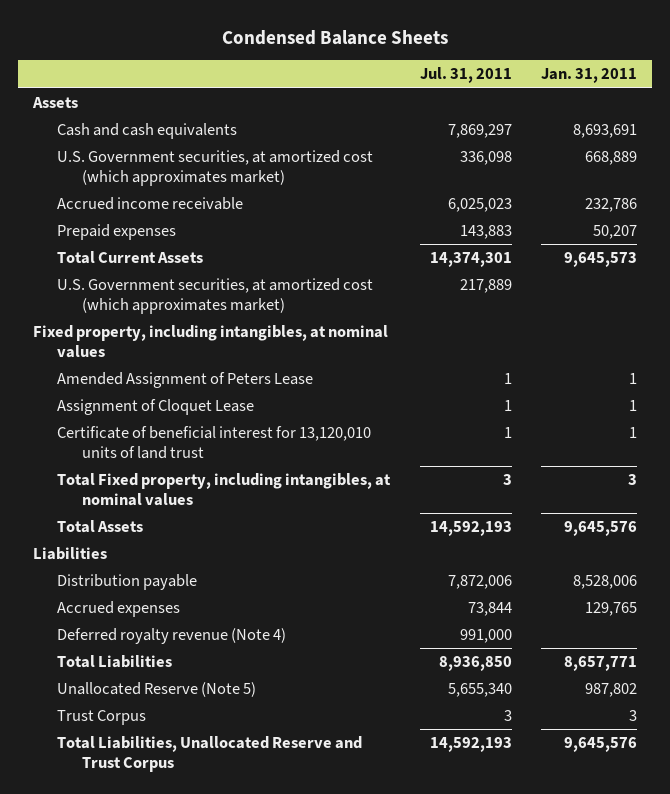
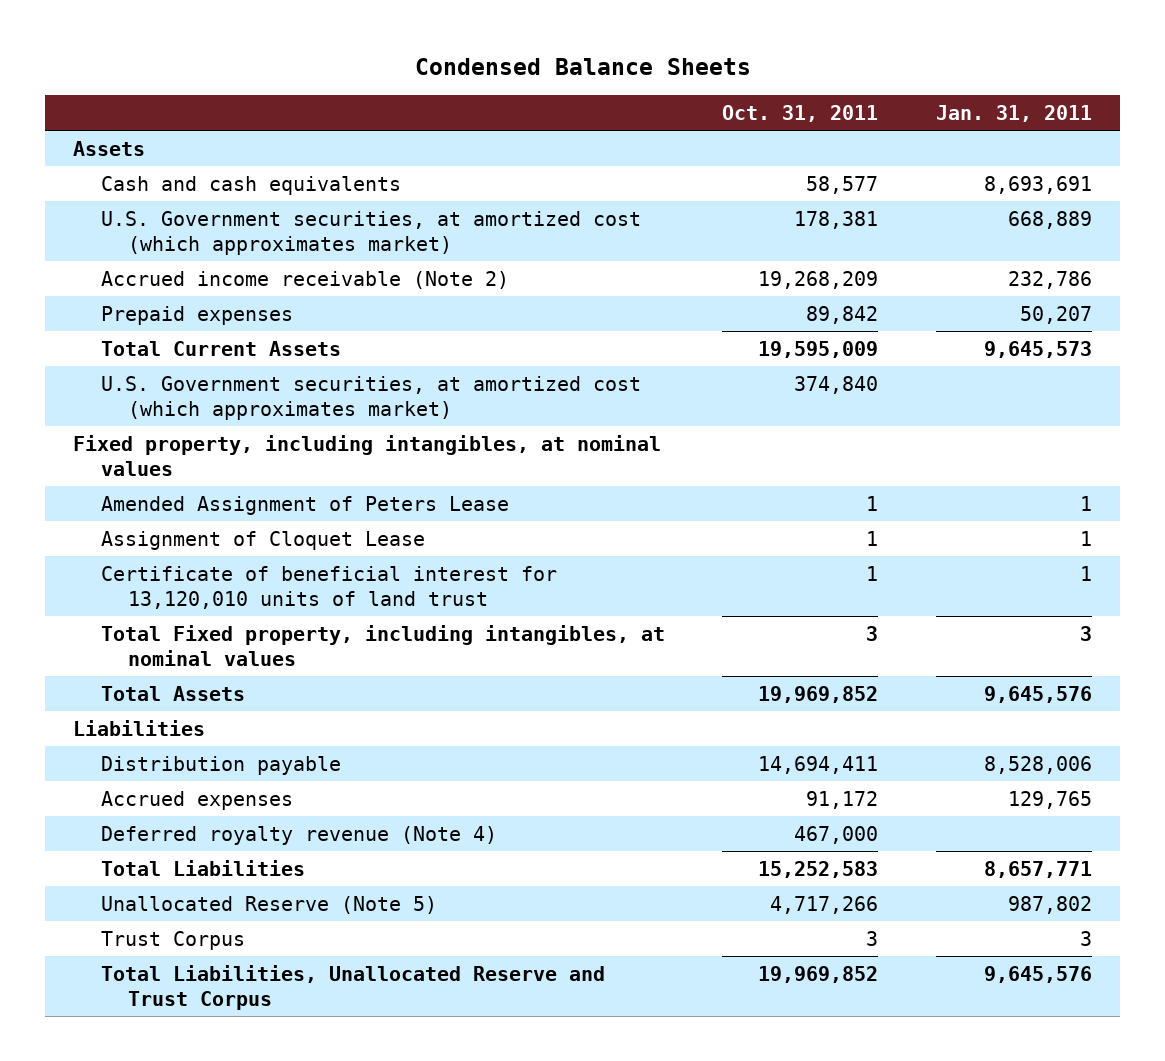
[419,67,512,84] Jul. 31, 2011 -> none
none -> [722,104,879,122] Oct. 31, 2011
[57,197,244,211] Accrued income receivable -> [100,270,509,289] Accrued income receivable (Note 2)

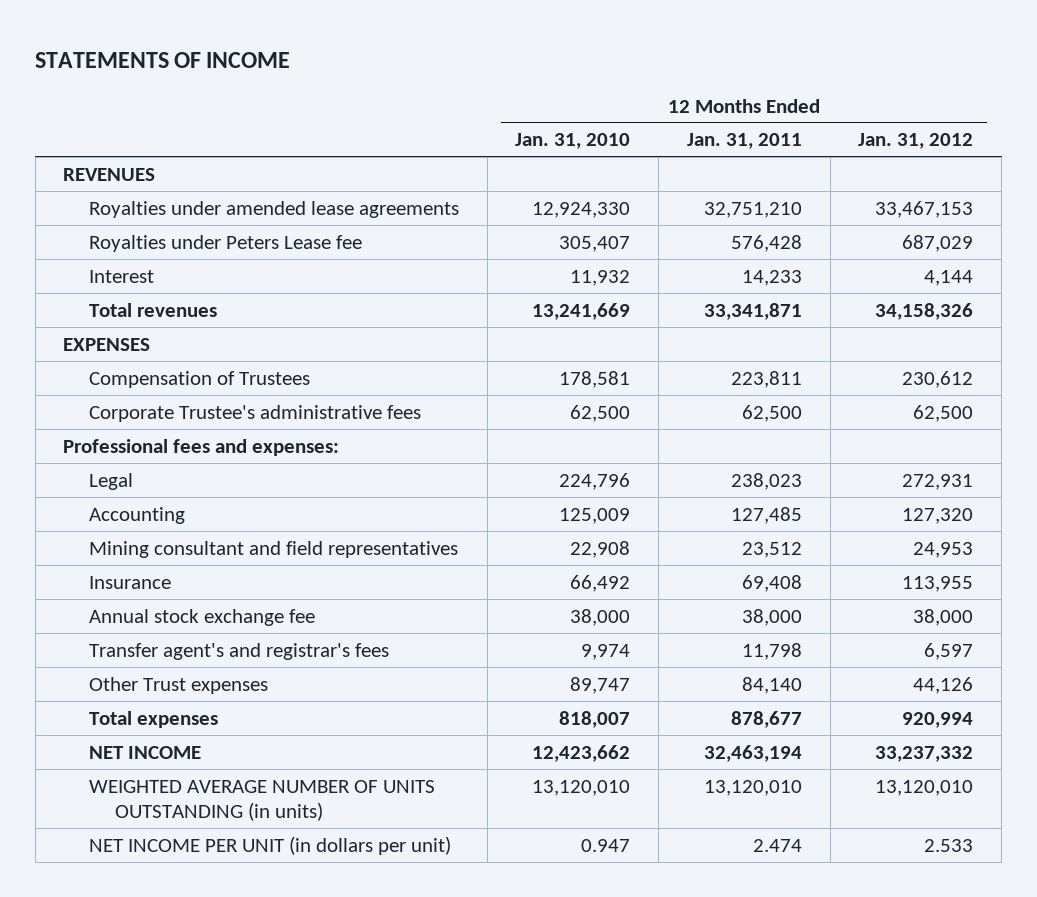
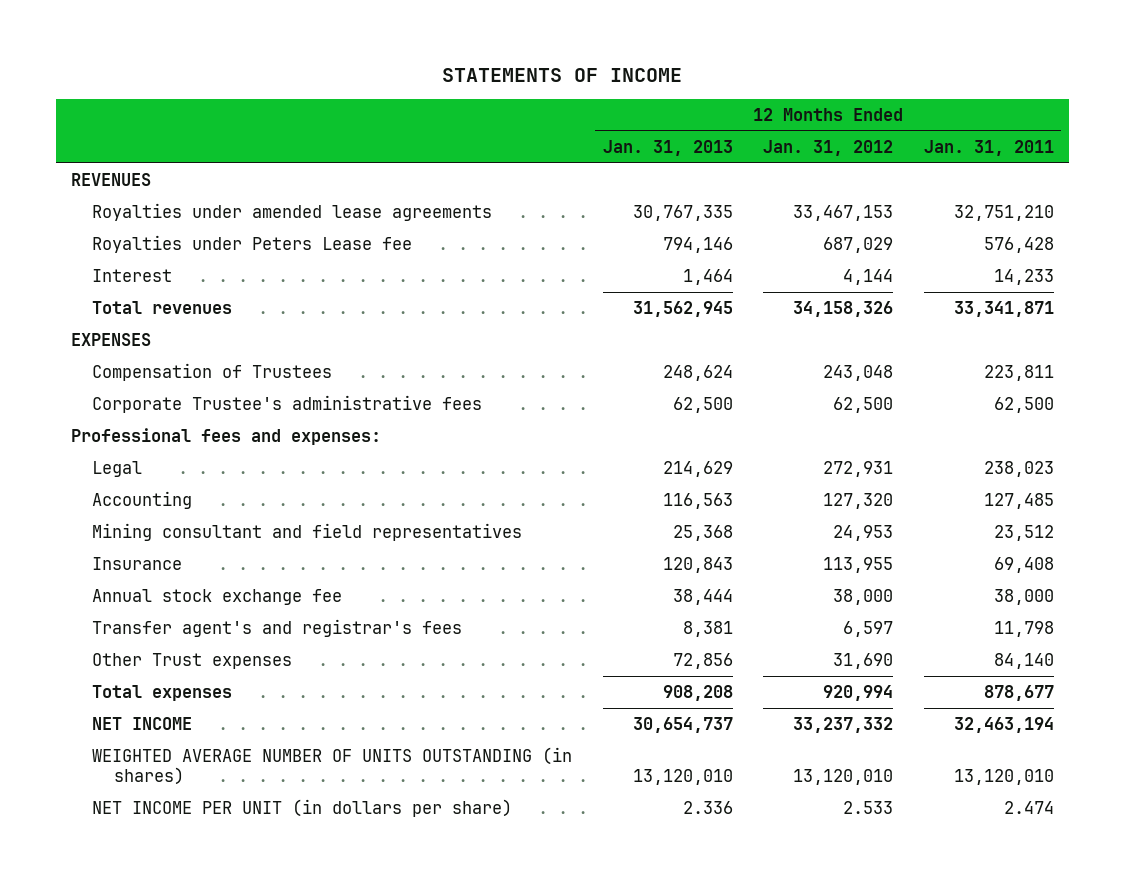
[515,133,631,150] Jan. 31, 2010 -> none
none -> [602,140,733,157] Jan. 31, 2013
[902,370,974,388] 230,612 -> [823,365,894,382] 243,048
[913,676,974,694] 44,126 -> [833,653,894,670] 31,690
[88,779,435,822] WEIGHTED AVERAGE NUMBER OF UNITS OUTSTANDING (in units) -> [92,747,573,786] WEIGHTED AVERAGE NUMBER OF UNITS OUTSTANDING (in shares)
[88,835,451,855] NET INCOME PER UNIT (in dollars per unit) -> [92,799,513,818] NET INCOME PER UNIT (in dollars per share)

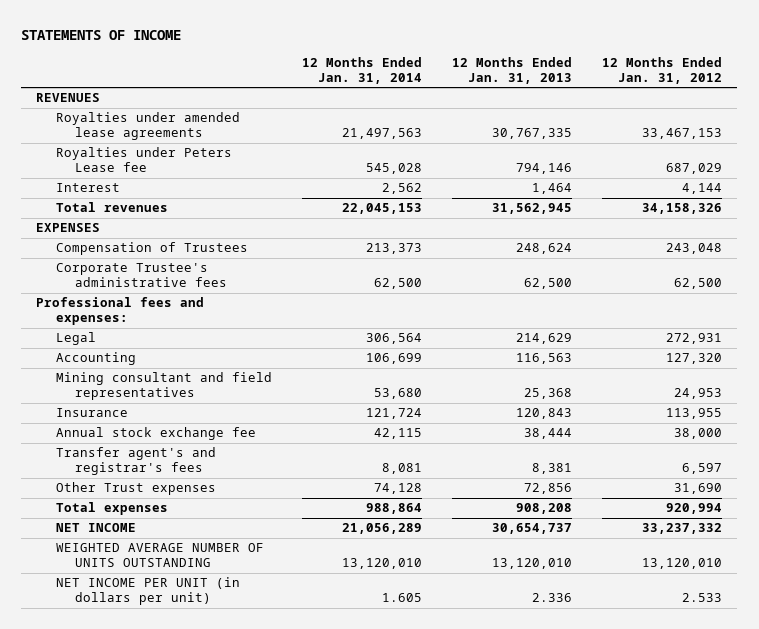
[923,140,1054,157] Jan. 31, 2011 -> none
none -> [301,56,422,84] 12 Months Ended Jan. 31, 2014
[92,747,573,786] WEIGHTED AVERAGE NUMBER OF UNITS OUTSTANDING (in shares) -> [55,543,264,568] WEIGHTED AVERAGE NUMBER OF UNITS OUTSTANDING
[92,799,513,818] NET INCOME PER UNIT (in dollars per share) -> [55,577,240,606] NET INCOME PER UNIT (in dollars per unit)

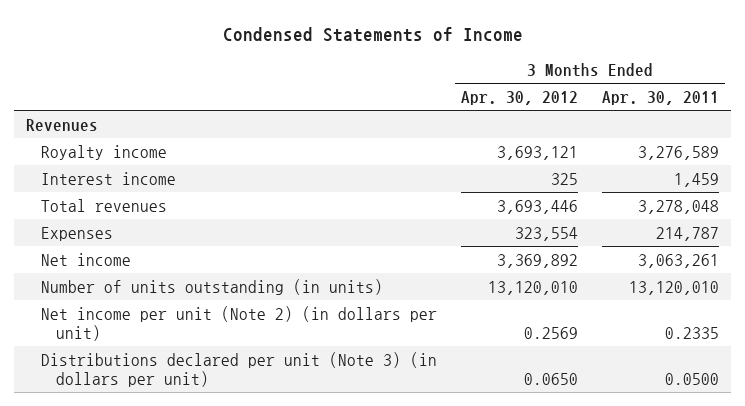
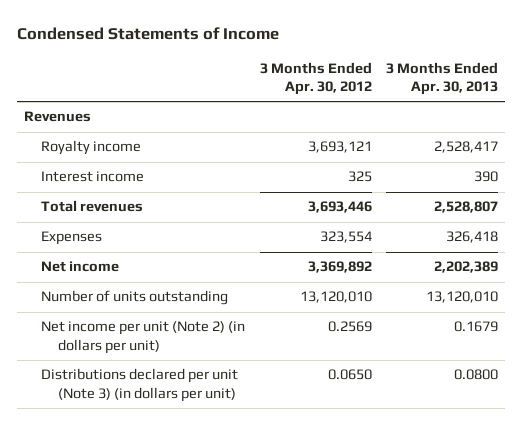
[601,91,719,106] Apr. 30, 2011 -> none
none -> [385,61,498,95] 3 Months Ended Apr. 30, 2013
[41,278,384,295] Number of units outstanding (in units) -> [41,290,229,306] Number of units outstanding

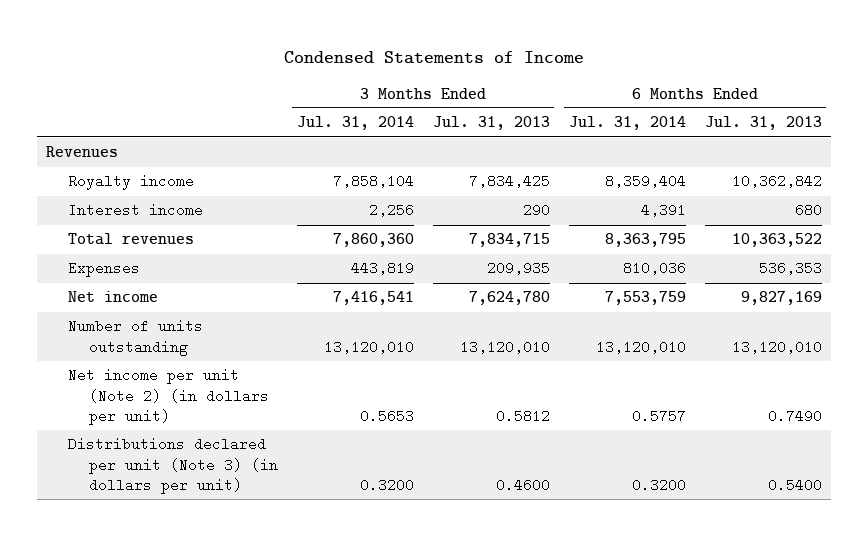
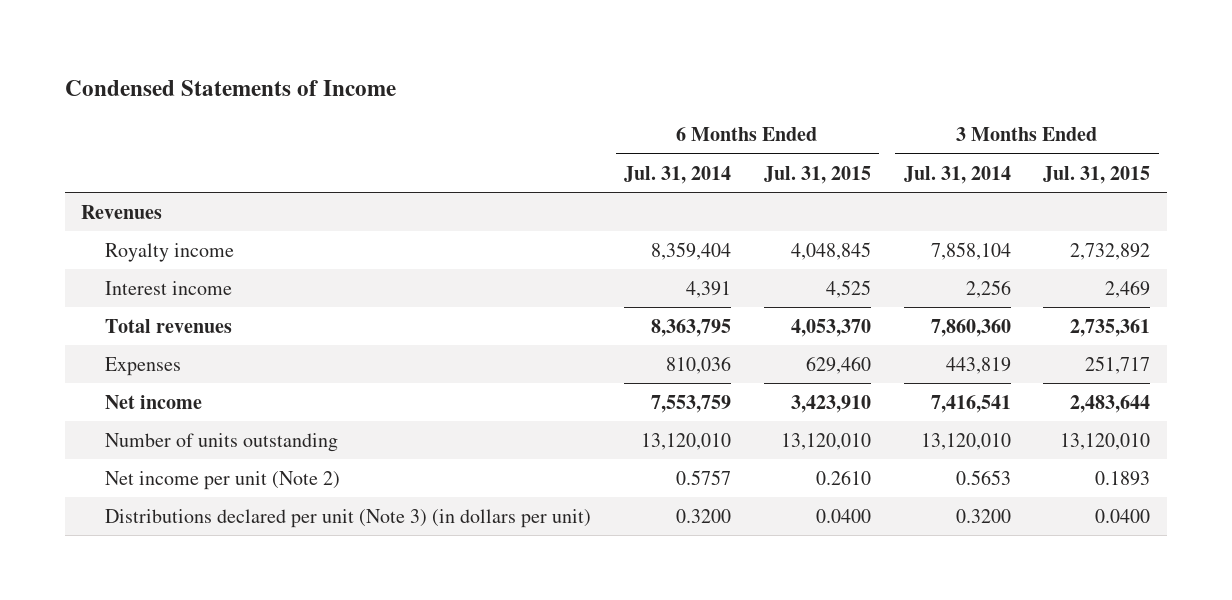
[432,116,550,131] Jul. 31, 2013 -> none
[704,116,822,131] Jul. 31, 2013 -> none
none -> [763,165,871,184] Jul. 31, 2015
none -> [1043,165,1151,184] Jul. 31, 2015
[67,368,269,425] Net income per unit (Note 2) (in dollars per unit) -> [105,470,341,490] Net income per unit (Note 2)

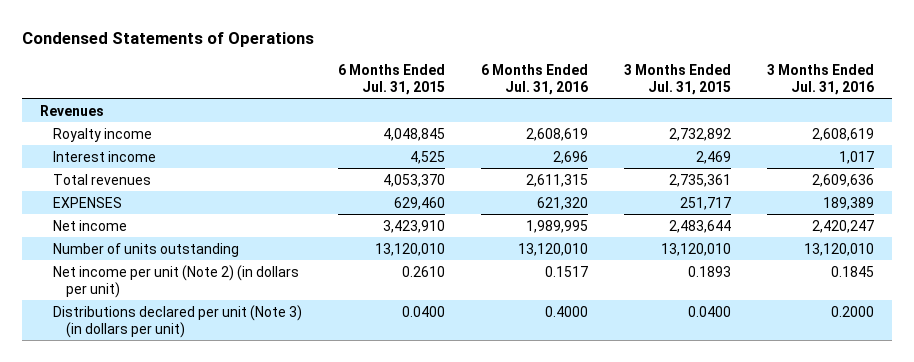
[64,79,396,96] Condensed Statements of Income -> [21,31,314,47] Condensed Statements of Operations
[624,165,732,184] Jul. 31, 2014 -> none
[903,165,1011,184] Jul. 31, 2014 -> none
none -> [480,63,588,95] 6 Months Ended Jul. 31, 2016
none -> [767,63,875,95] 3 Months Ended Jul. 31, 2016
[105,356,182,376] Expenses -> [52,196,122,208] EXPENSES
[105,470,341,490] Net income per unit (Note 2) -> [52,264,299,298] Net income per unit (Note 2) (in dollars per unit)

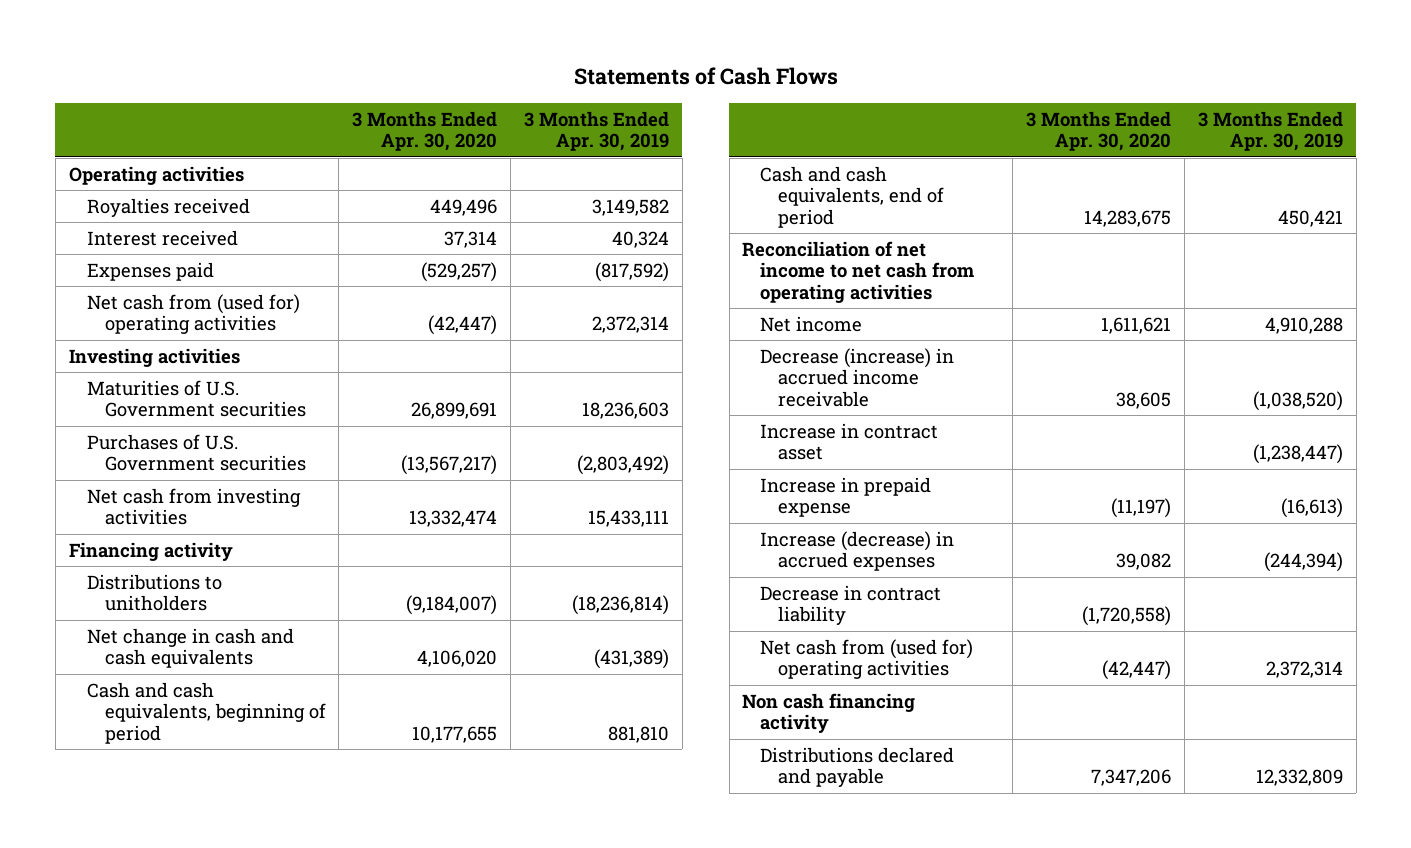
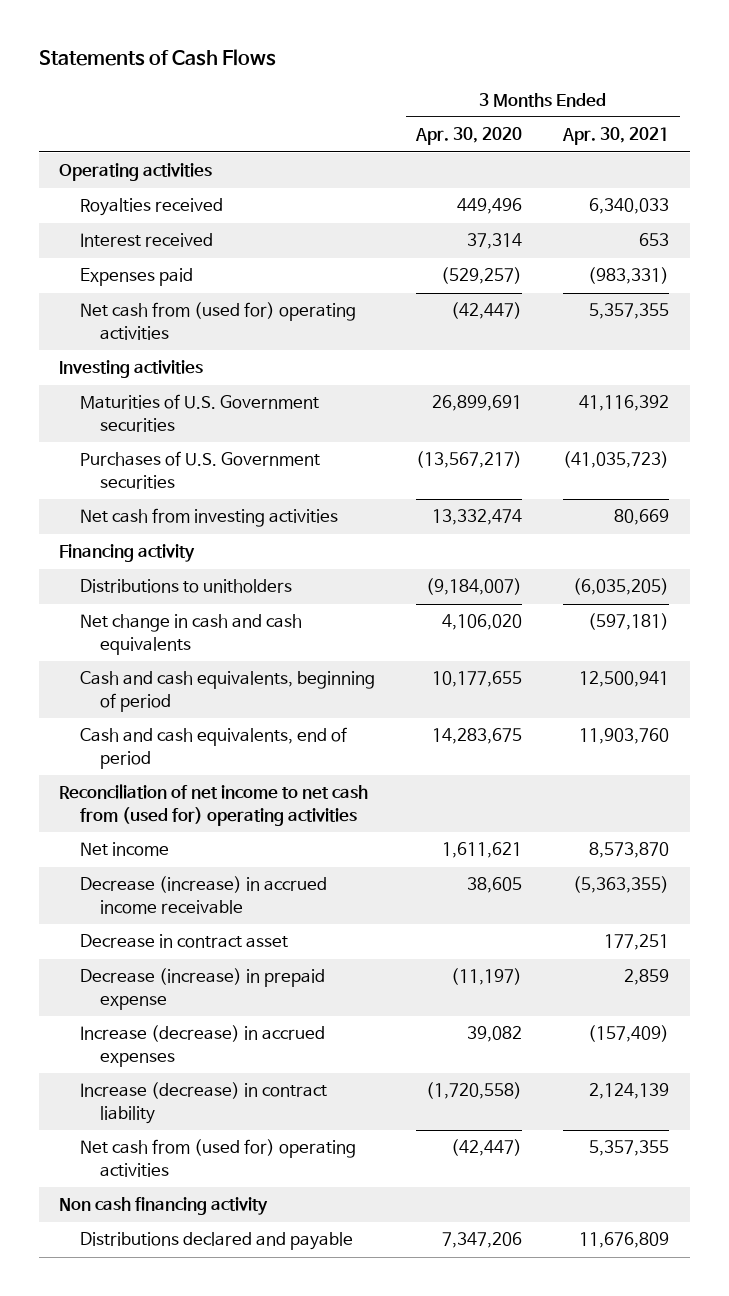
[524,110,670,152] 3 Months Ended Apr. 30, 2019 -> none
none -> [562,127,670,146] Apr. 30, 2021
[742,240,975,304] Reconciliation of net income to net cash from operating activities -> [59,784,369,826] Reconciliation of net income to net cash from (used for) operating activities
[760,422,939,461] Increase in contract asset -> [79,934,288,949] Decrease in contract asset
[760,476,932,518] Increase in prepaid expense -> [79,968,325,1010] Decrease (increase) in prepaid expense
[760,584,942,626] Decrease in contract liability -> [79,1082,327,1124] Increase (decrease) in contract liability

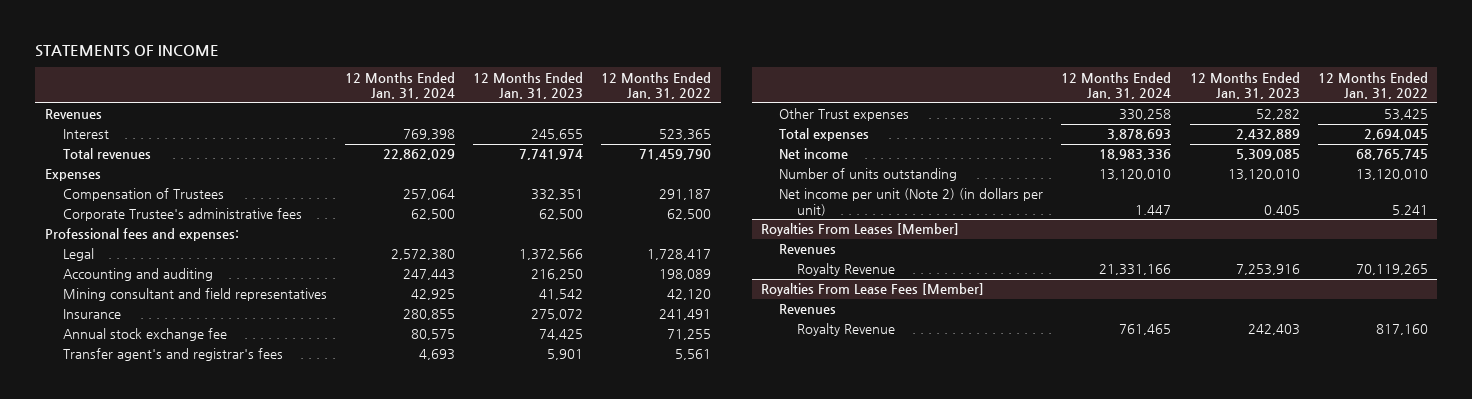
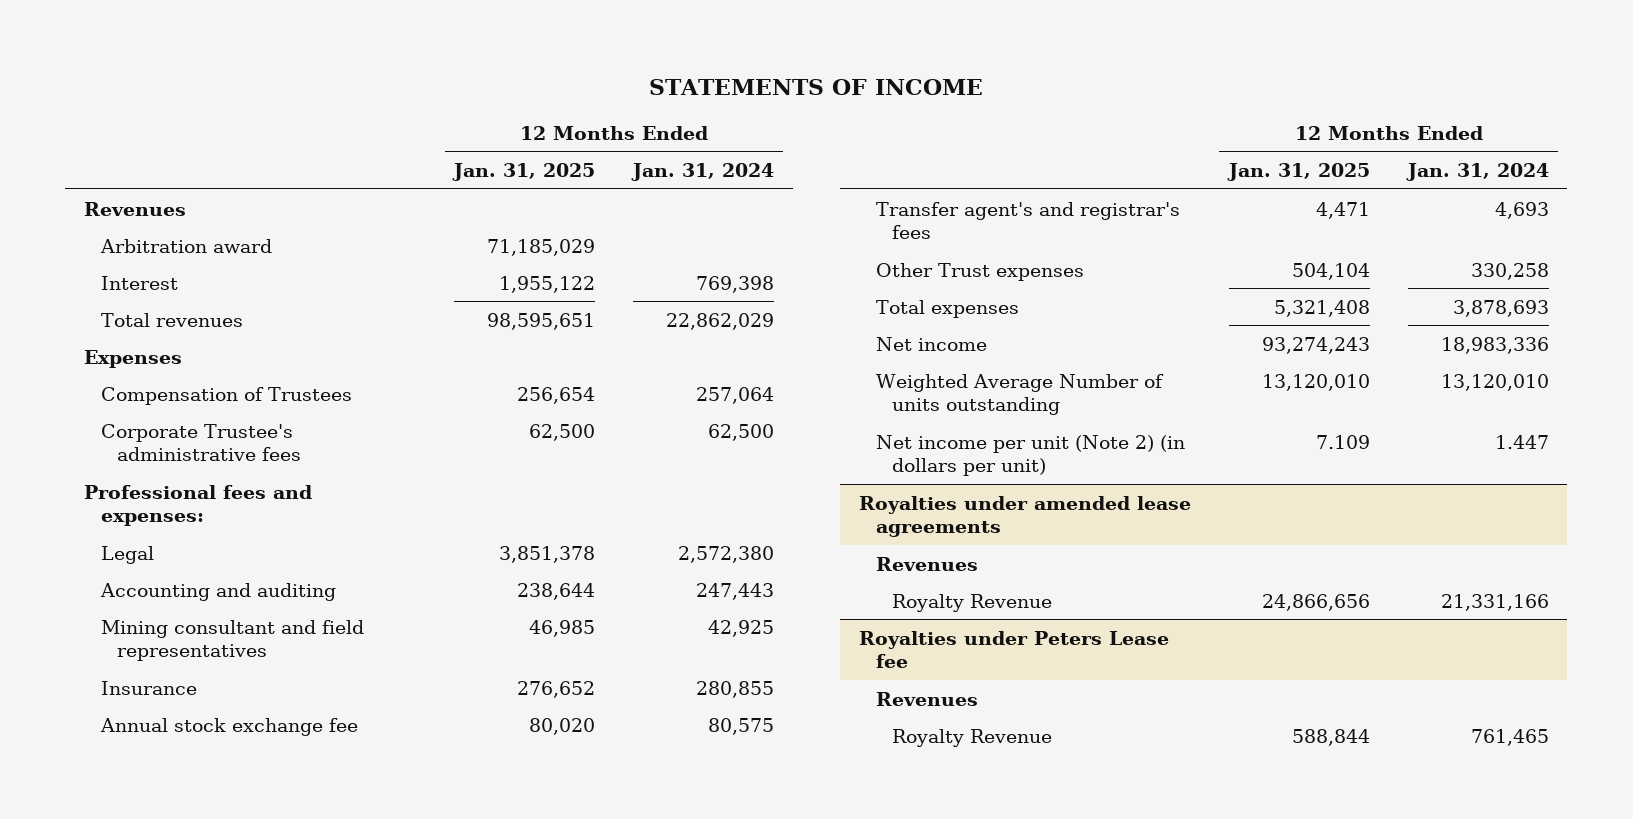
[473,71,584,100] 12 Months Ended Jan. 31, 2023 -> none
[601,71,712,100] 12 Months Ended Jan. 31, 2022 -> none
none -> [452,163,596,182] Jan. 31, 2025
none -> [99,238,272,253] Arbitration award
[779,168,958,182] Number of units outstanding -> [875,373,1164,416] Weighted Average Number of units outstanding
[760,223,959,237] Royalties From Leases [Member] -> [859,495,1192,538] Royalties under amended lease agreements
[760,283,984,297] Royalties From Lease Fees [Member] -> [859,630,1170,669] Royalties under Peters Lease fee

